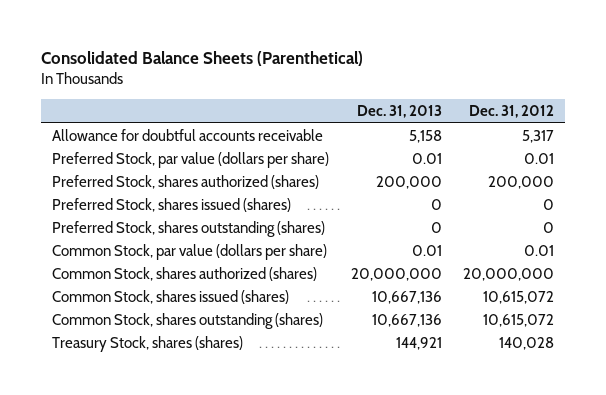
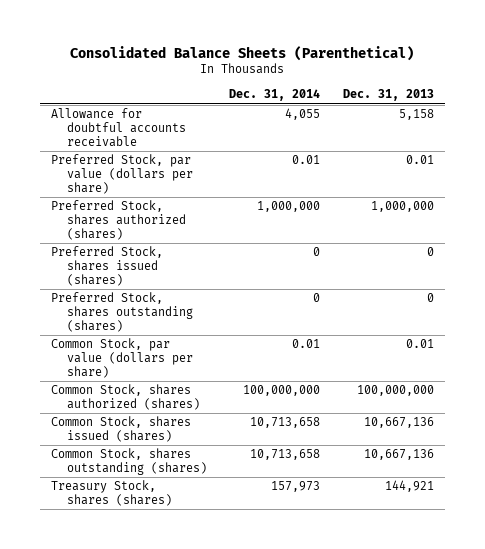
[469,105,555,119] Dec. 31, 2012 -> none
none -> [229,89,321,102] Dec. 31, 2014
[375,175,442,189] 200,000 -> [370,201,434,213] 1,000,000
[350,267,442,281] 20,000,000 -> [356,385,434,397] 100,000,000

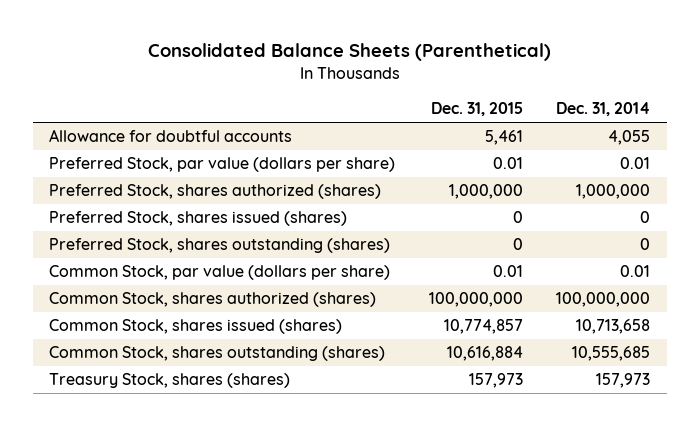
[342,89,434,102] Dec. 31, 2013 -> none
none -> [430,102,523,117] Dec. 31, 2015
[50,108,187,147] Allowance for doubtful accounts receivable -> [49,129,293,143] Allowance for doubtful accounts
[250,449,321,461] 10,713,658 -> [572,346,651,362] 10,555,685

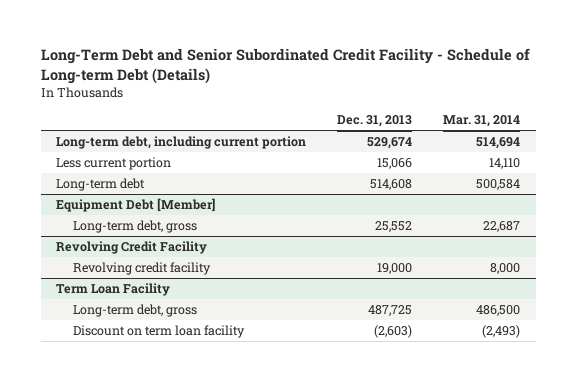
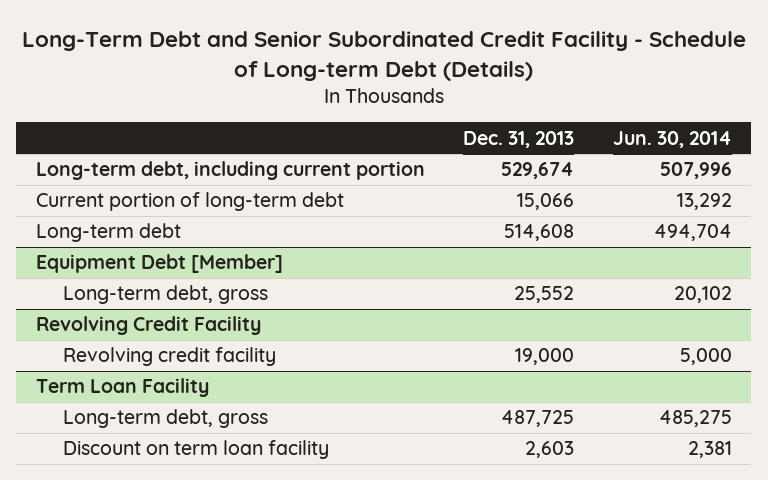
[443,115,521,128] Mar. 31, 2014 -> none
none -> [612,130,732,148] Jun. 30, 2014
[56,157,172,171] Less current portion -> [35,192,344,212] Current portion of long-term debt
[374,325,413,339] (2,603) -> [525,441,575,459] 2,603

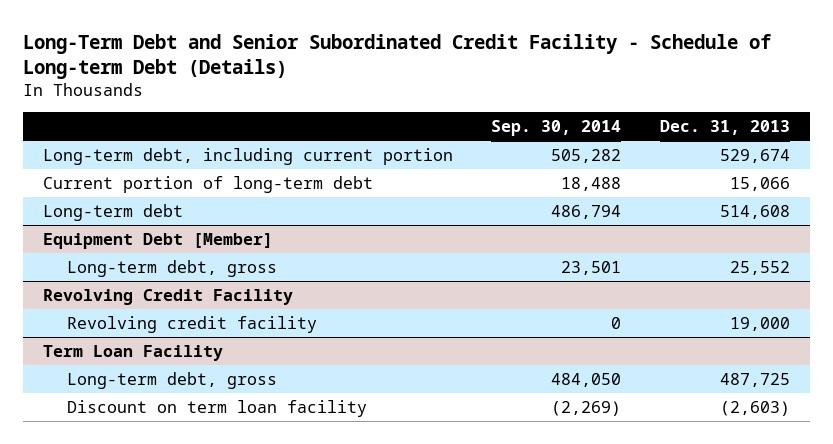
[612,130,732,148] Jun. 30, 2014 -> none
none -> [491,120,622,137] Sep. 30, 2014
[525,441,575,459] 2,603 -> [720,400,791,416] (2,603)

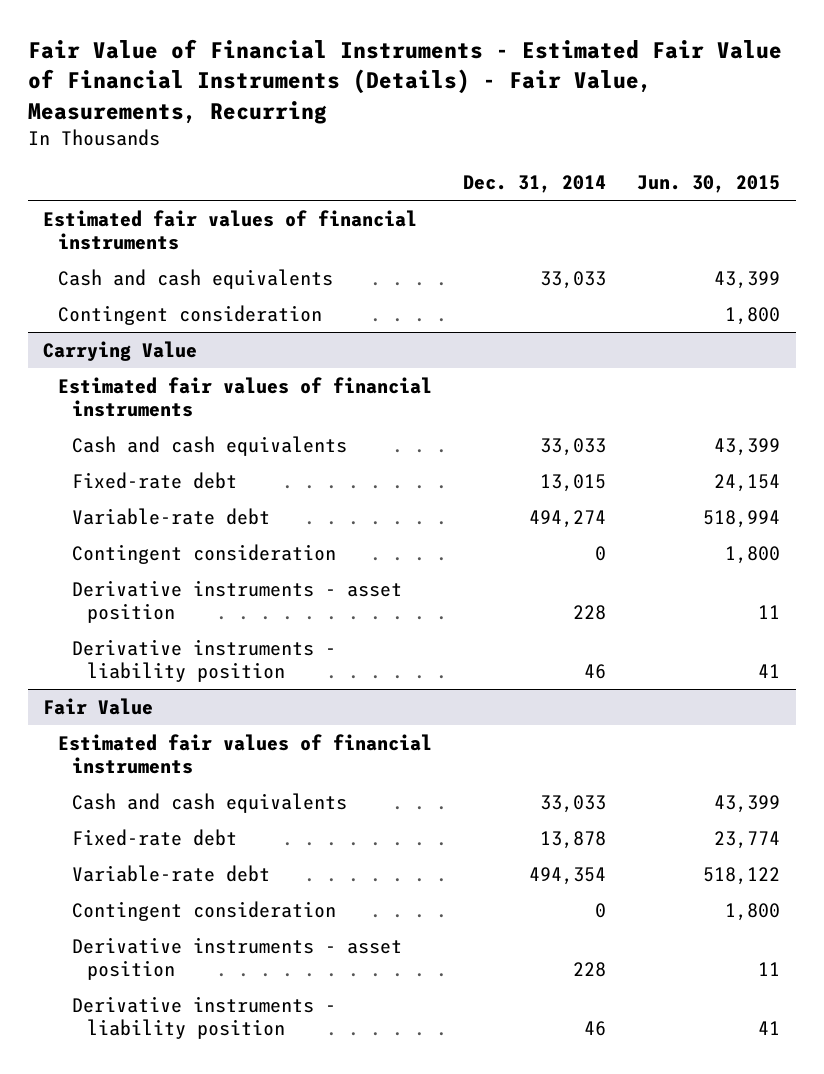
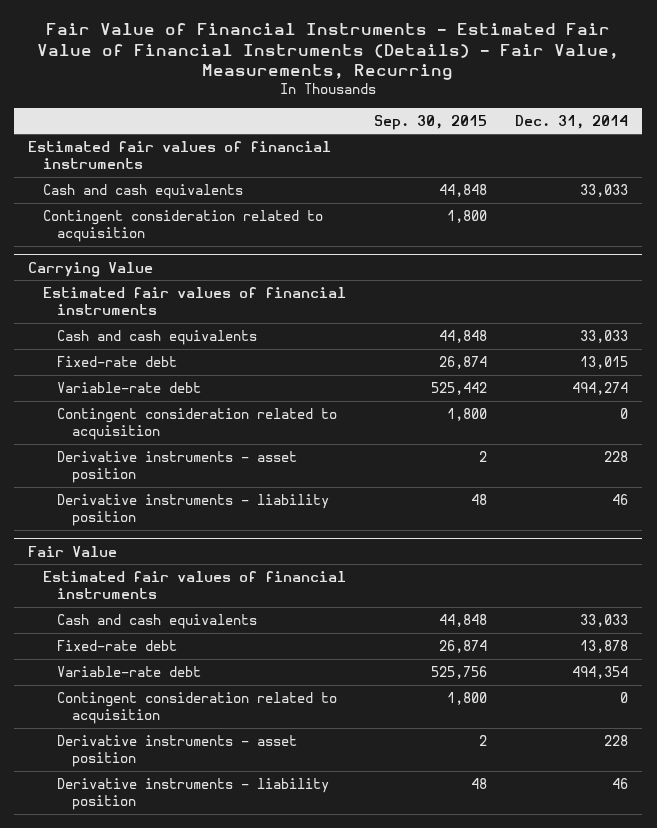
[637,175,781,194] Jun. 30, 2015 -> none
none -> [373,114,487,130] Sep. 30, 2015
[57,304,322,325] Contingent consideration -> [42,209,323,243] Contingent consideration related to acquisition
[72,543,337,564] Contingent consideration -> [57,407,338,441] Contingent consideration related to acquisition
[72,900,337,921] Contingent consideration -> [57,691,338,725] Contingent consideration related to acquisition

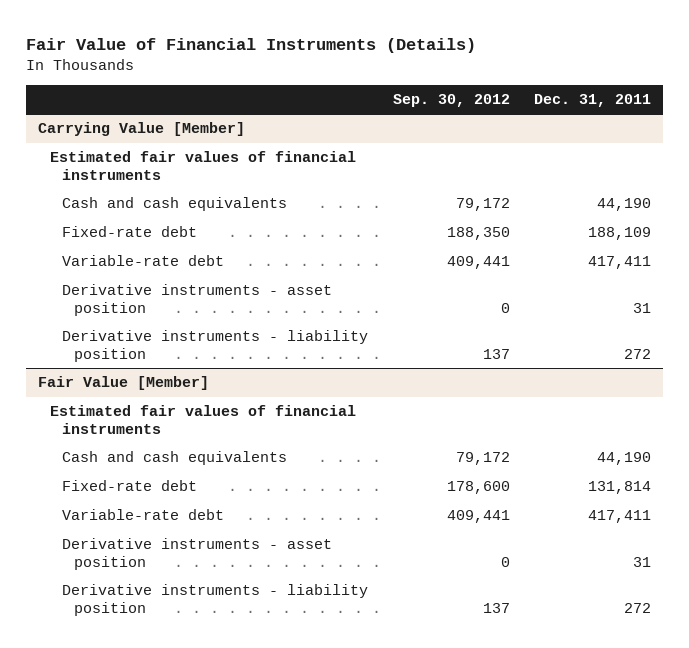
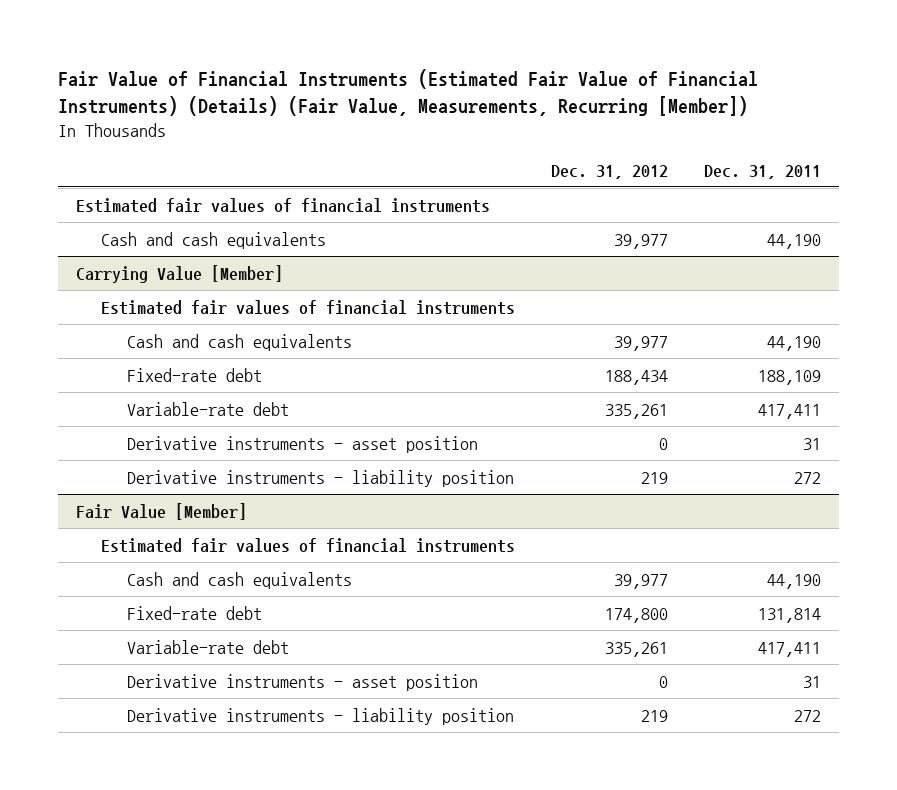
[26,37,477,53] Fair Value of Financial Instruments (Details) -> [57,68,758,117] Fair Value of Financial Instruments (Estimated Fair Value of Financial Instruments) (Details) (Fair Value, Measurements, Recurring [Member])
[392,93,510,107] Sep. 30, 2012 -> none
none -> [551,164,669,179] Dec. 31, 2012
none -> [75,197,490,213] Estimated fair values of financial instruments
none -> [101,231,327,249] Cash and cash equivalents

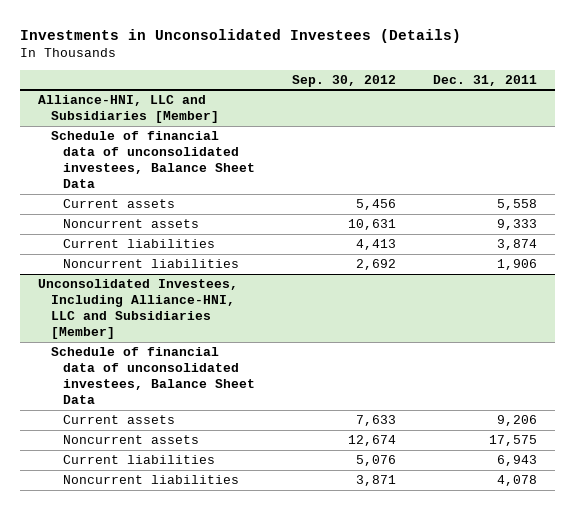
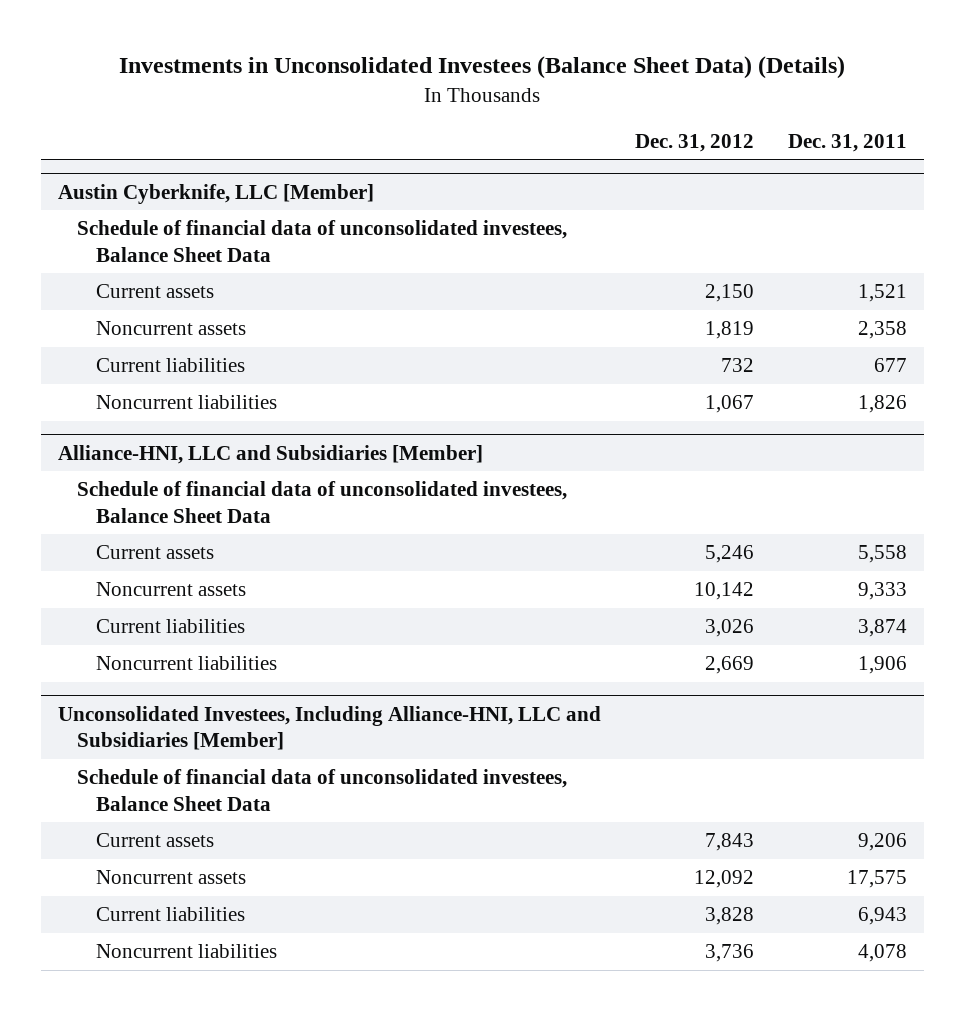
[19,28,461,43] Investments in Unconsolidated Investees (Details) -> [119,56,846,80] Investments in Unconsolidated Investees (Balance Sheet Data) (Details)
[291,74,396,87] Sep. 30, 2012 -> none
none -> [634,133,754,152] Dec. 31, 2012
none -> [57,183,374,204] Austin Cyberknife, LLC [Member]
none -> [76,220,567,262] Schedule of financial data of unconsolidated investees, Balance Sheet Data
none -> [95,284,214,299] Current assets
none -> [95,321,246,336] Noncurrent assets
none -> [95,358,245,373] Current liabilities
none -> [95,395,277,410] Noncurrent liabilities

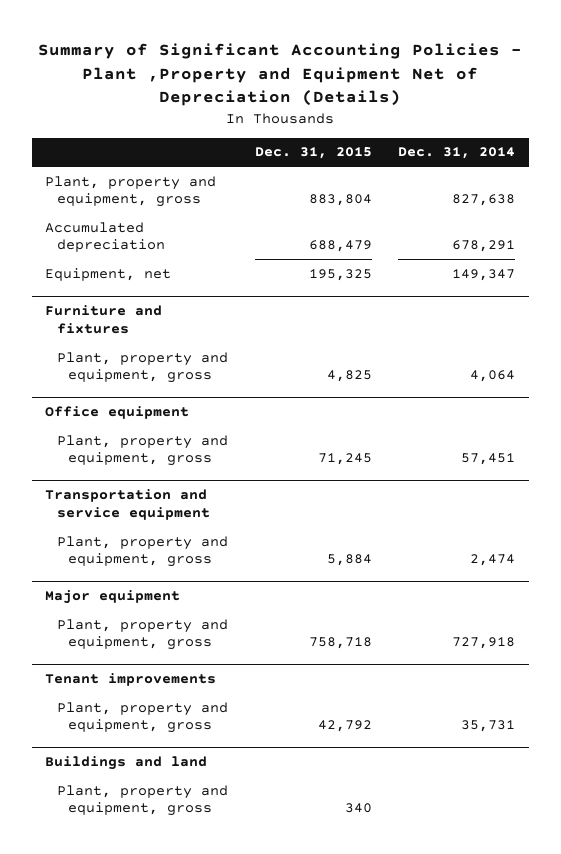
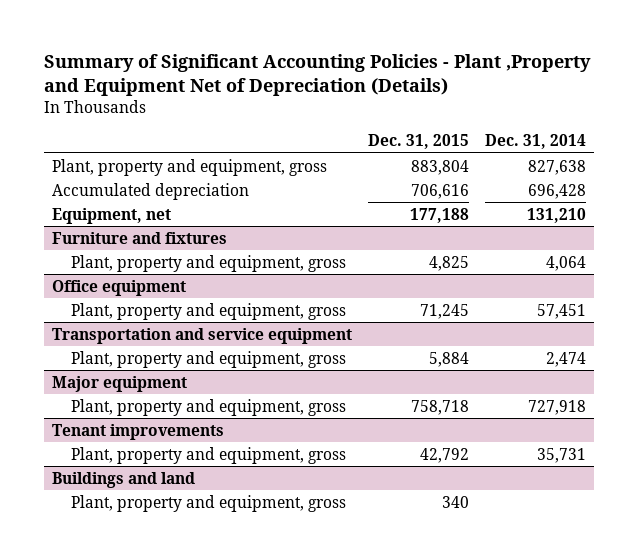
[308,240,372,253] 688,479 -> [410,183,469,199] 706,616
[452,240,516,253] 678,291 -> [527,183,586,199] 696,428
[308,268,372,281] 195,325 -> [409,207,469,223] 177,188
[452,268,516,281] 149,347 -> [526,207,586,223] 131,210

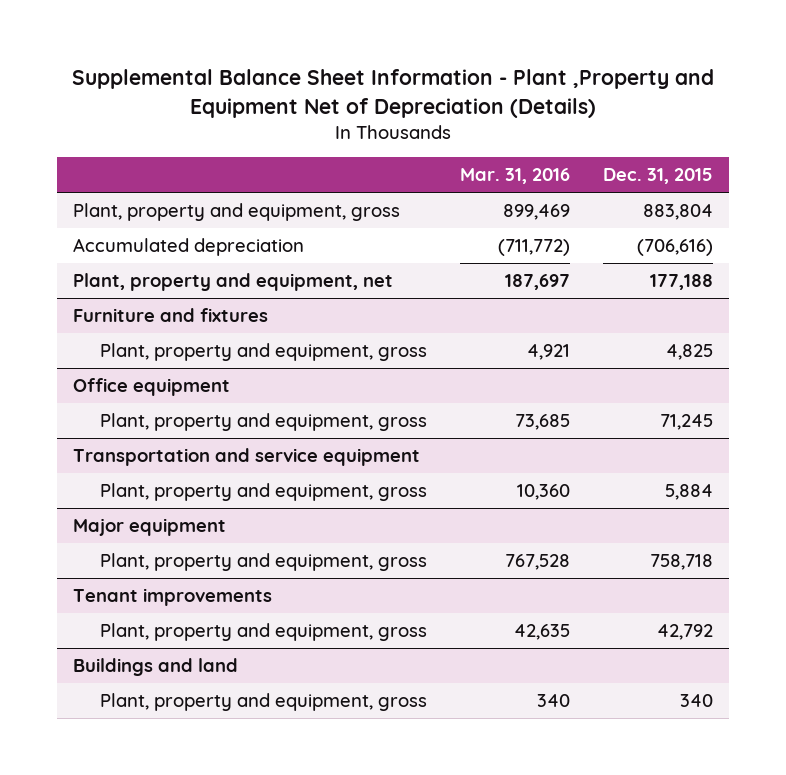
[43,53,591,96] Summary of Significant Accounting Policies - Plant ,Property and Equipment Net of Depreciation (Details) -> [71,69,714,118] Supplemental Balance Sheet Information - Plant ,Property and Equipment Net of Depreciation (Details)
[484,134,586,150] Dec. 31, 2014 -> none
none -> [459,168,570,185] Mar. 31, 2016
[410,183,469,199] 706,616 -> [636,239,713,257] (706,616)
[51,207,171,224] Equipment, net -> [73,273,394,292] Plant, property and equipment, net

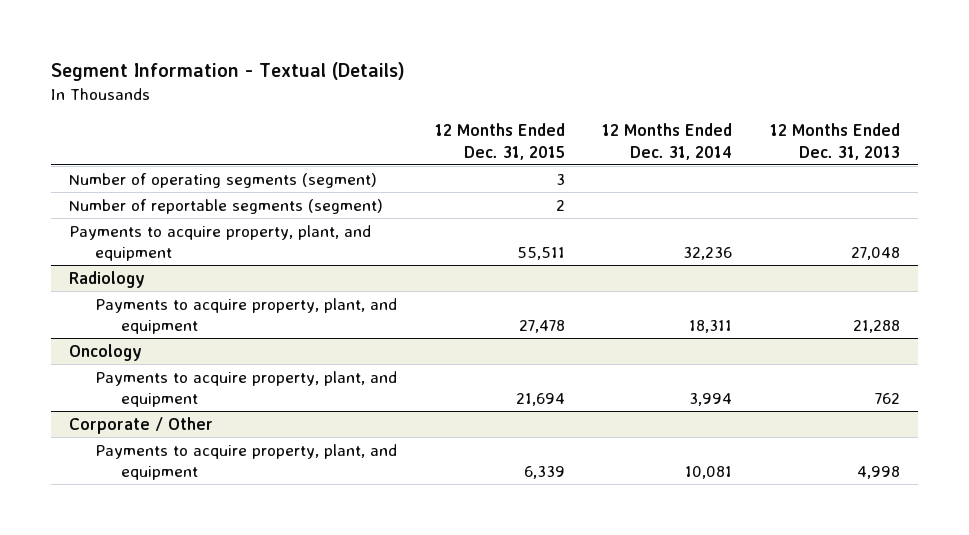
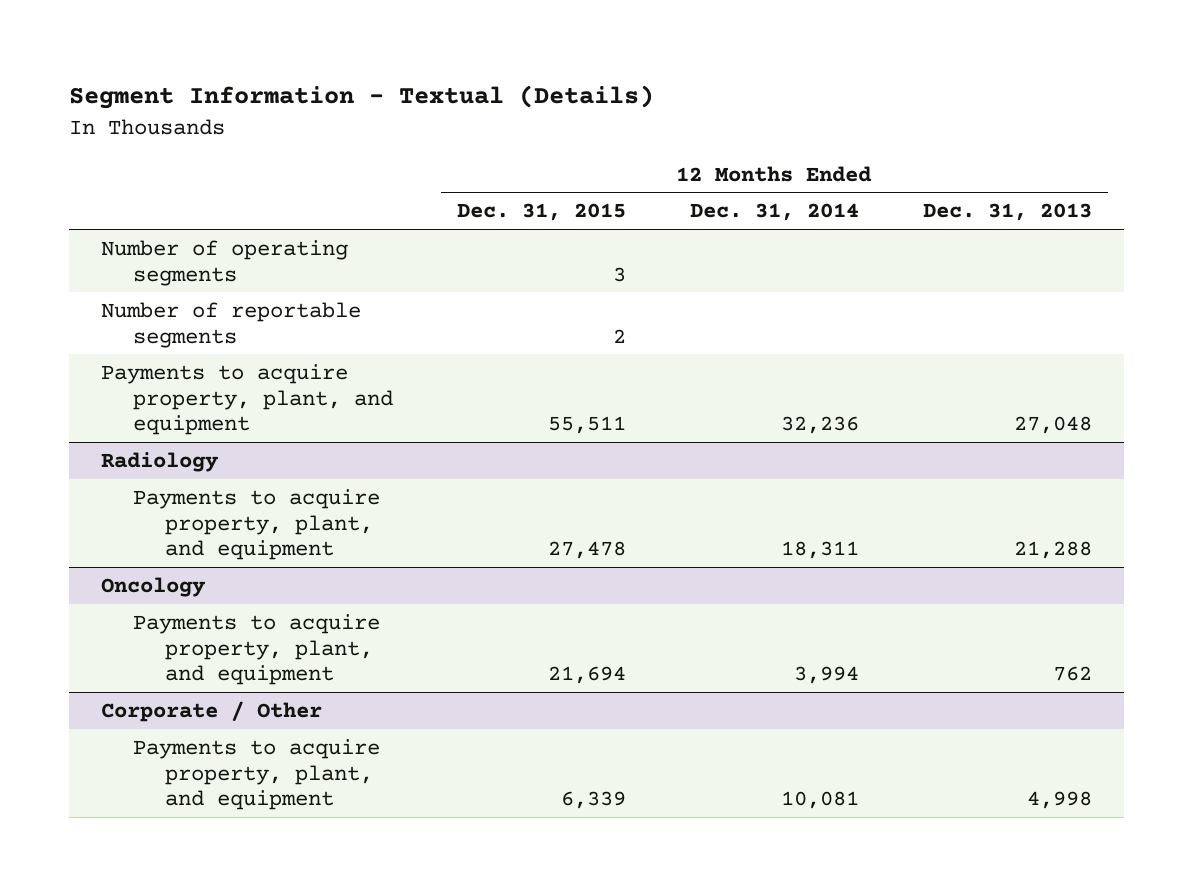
[69,172,378,188] Number of operating segments (segment) -> [100,239,348,286] Number of operating segments
[69,198,384,214] Number of reportable segments (segment) -> [100,301,361,348] Number of reportable segments

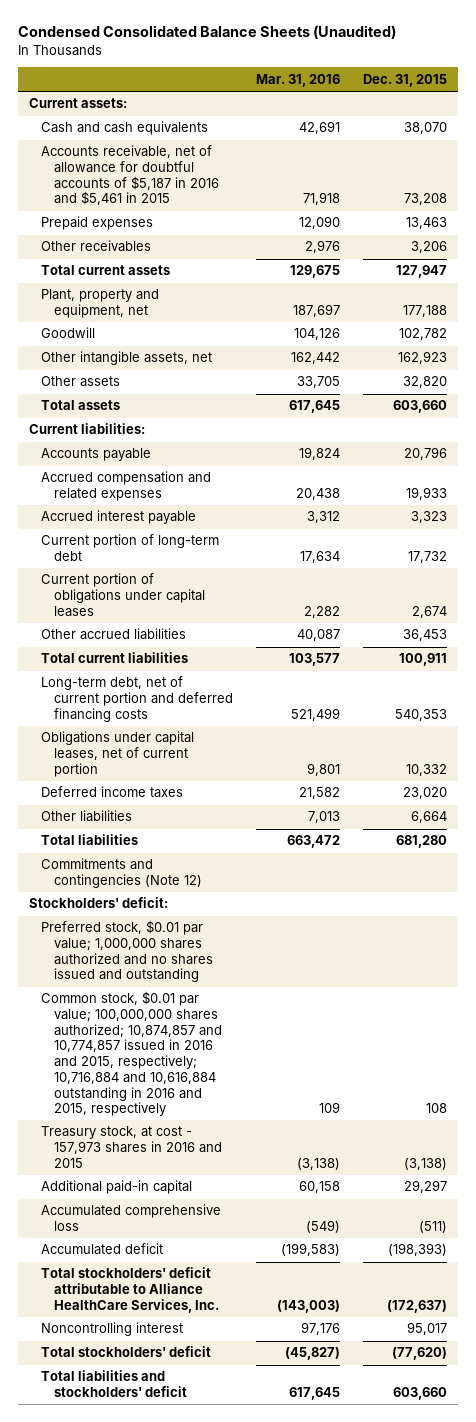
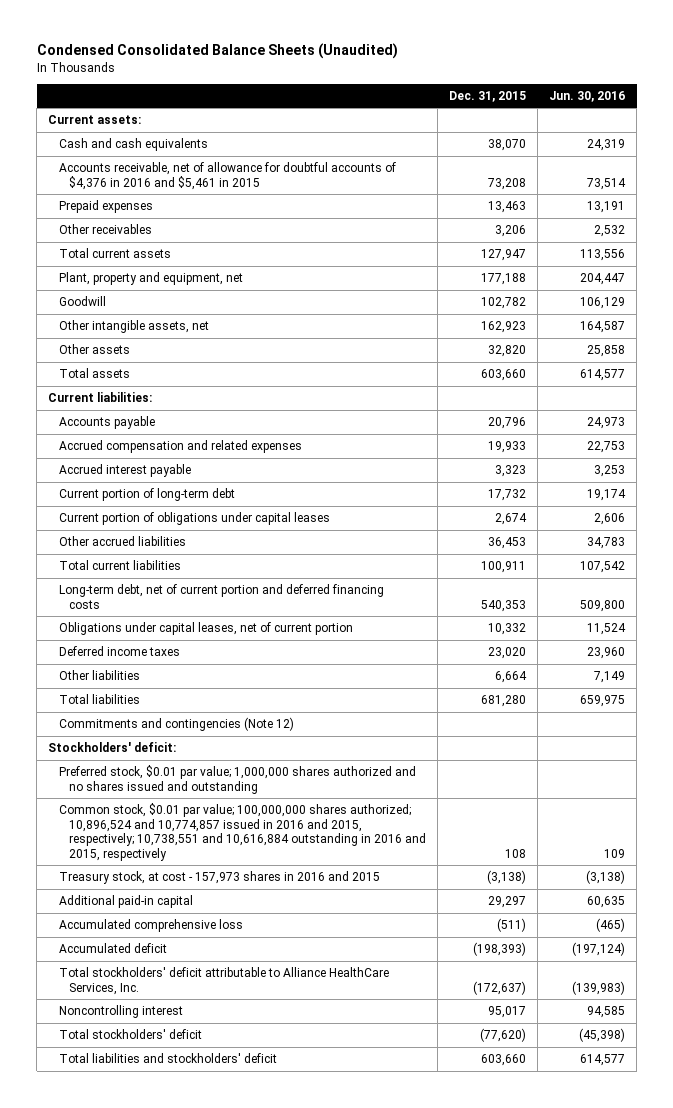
[255,73,340,87] Mar. 31, 2016 -> none
none -> [549,90,626,102] Jun. 30, 2016
[41,145,219,206] Accounts receivable, net of allowance for doubtful accounts of $5,187 in 2016 and $5,461 in 2015 -> [58,162,396,190] Accounts receivable, net of allowance for doubtful accounts of $4,376 in 2016 and $5,461 in 2015
[41,991,222,1117] Common stock, $0.01 par value; 100,000,000 shares authorized; 10,874,857 and 10,774,857 issued in 2016 and 2015, respectively; 10,716,884 and 10,616,884 outstanding in 2016 and 2015, respectively -> [58,803,427,861] Common stock, $0.01 par value; 100,000,000 shares authorized; 10,896,524 and 10,774,857 issued in 2016 and 2015, respectively; 10,738,551 and 10,616,884 outstanding in 2016 and 2015, respectively

